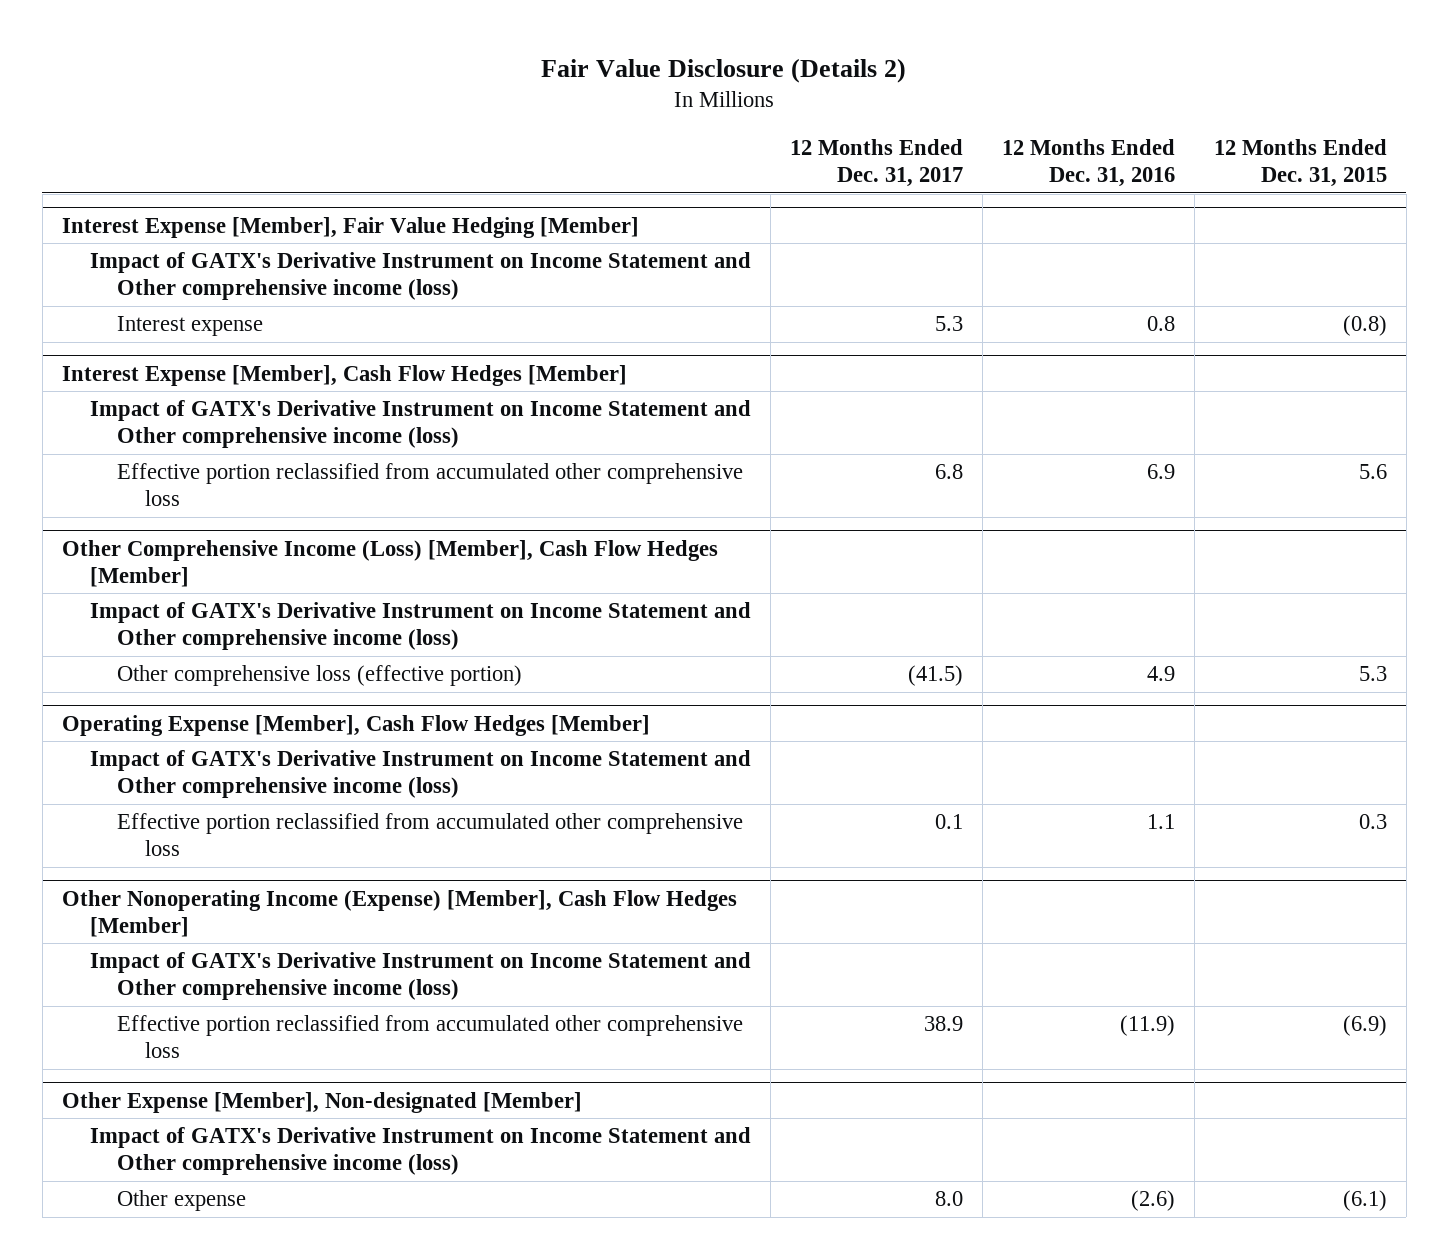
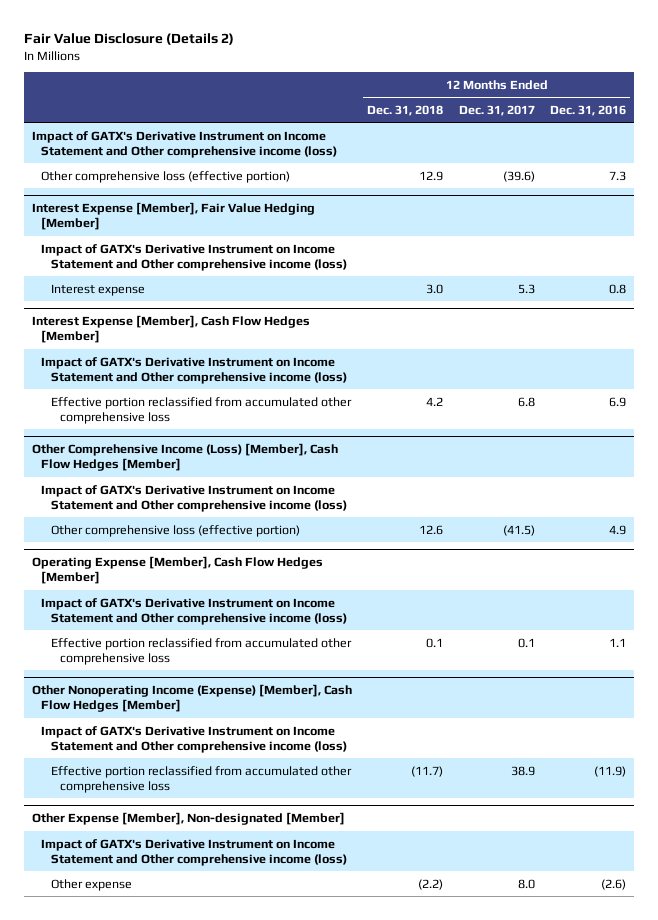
[1213,139,1387,188] 12 Months Ended Dec. 31, 2015 -> none
none -> [367,104,444,116] Dec. 31, 2018
none -> [31,130,338,158] Impact of GATX's Derivative Instrument on Income Statement and Other comprehensive income (loss)
none -> [41,170,291,183] Other comprehensive loss (effective portion)

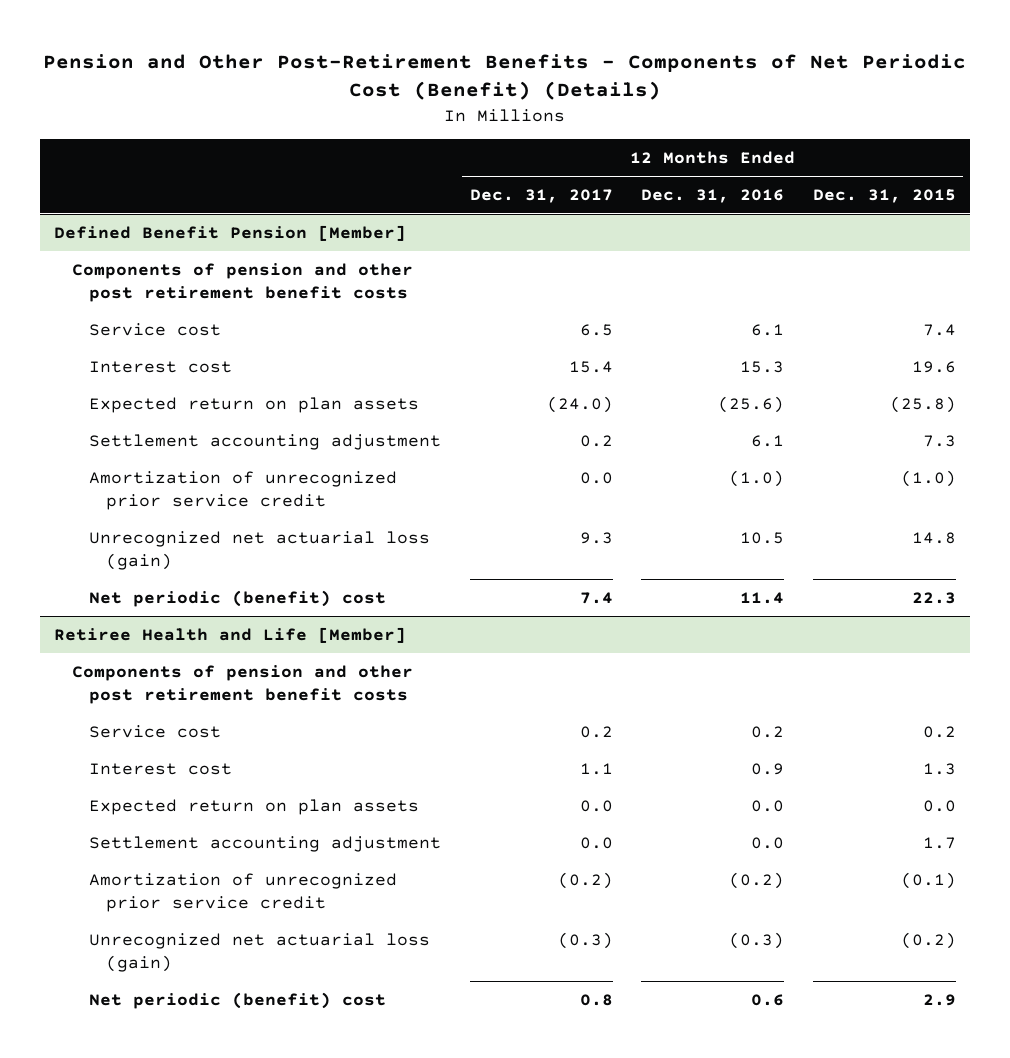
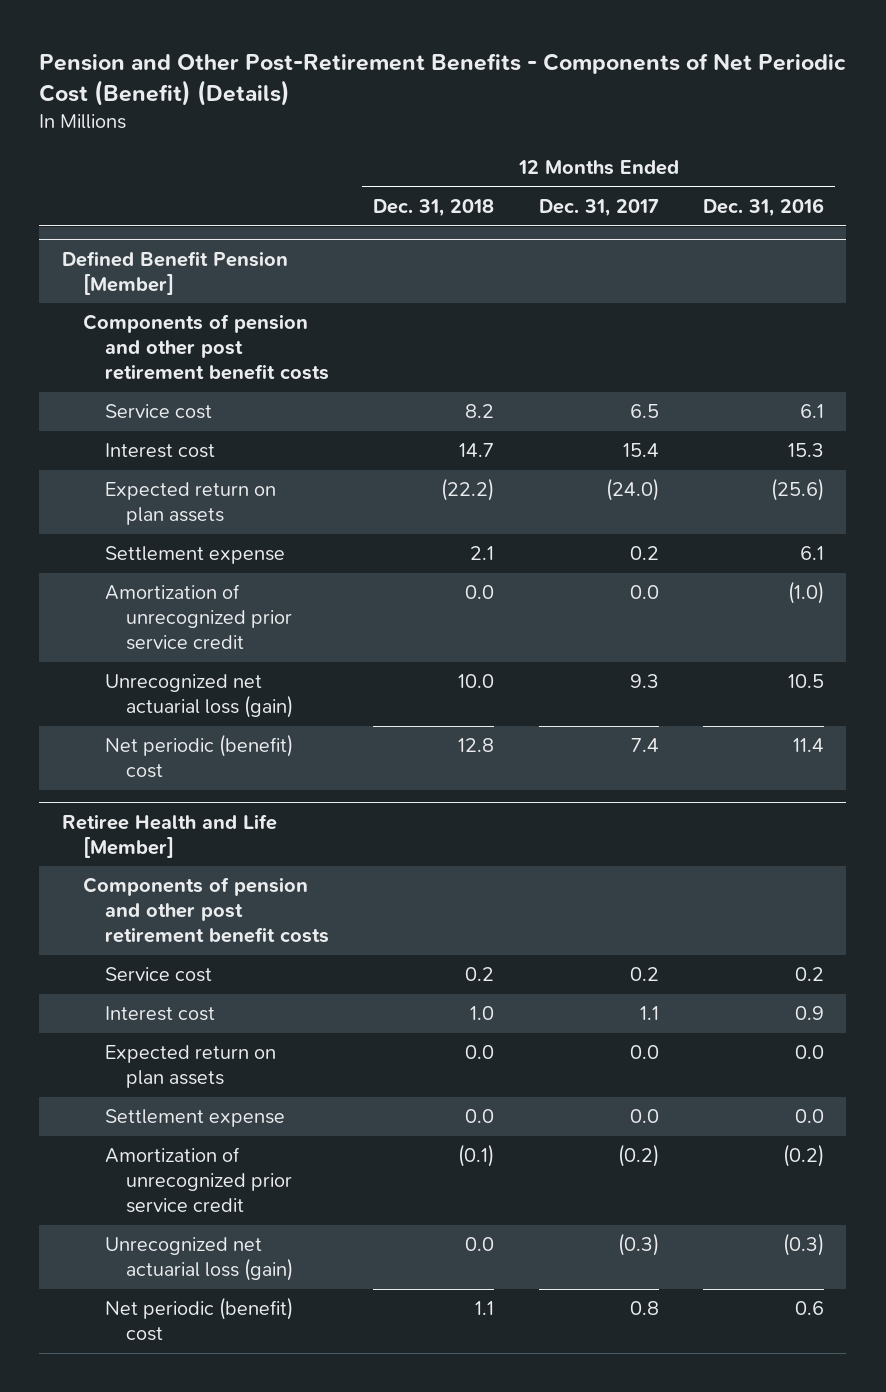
[813,188,957,203] Dec. 31, 2015 -> none
none -> [373,198,495,217] Dec. 31, 2018
[88,433,441,450] Settlement accounting adjustment -> [104,546,285,565] Settlement expense
[88,835,441,852] Settlement accounting adjustment -> [104,1109,285,1128] Settlement expense

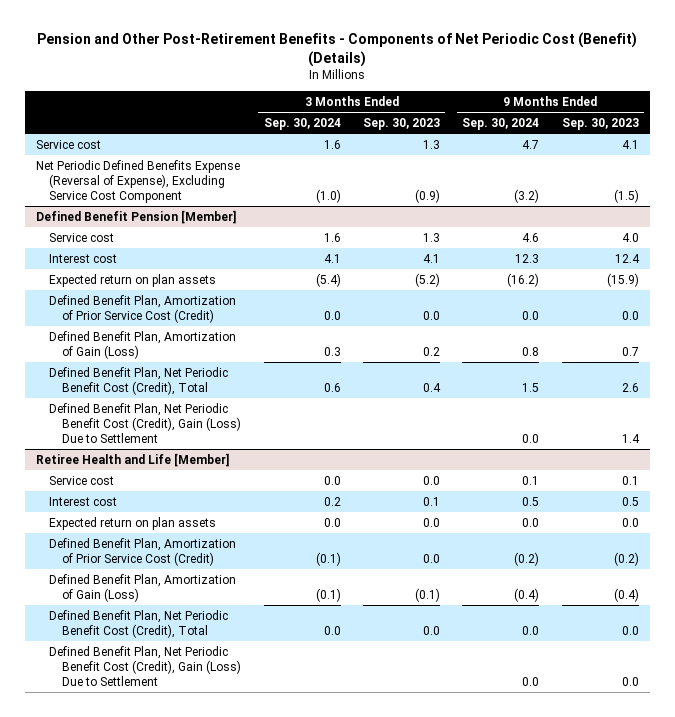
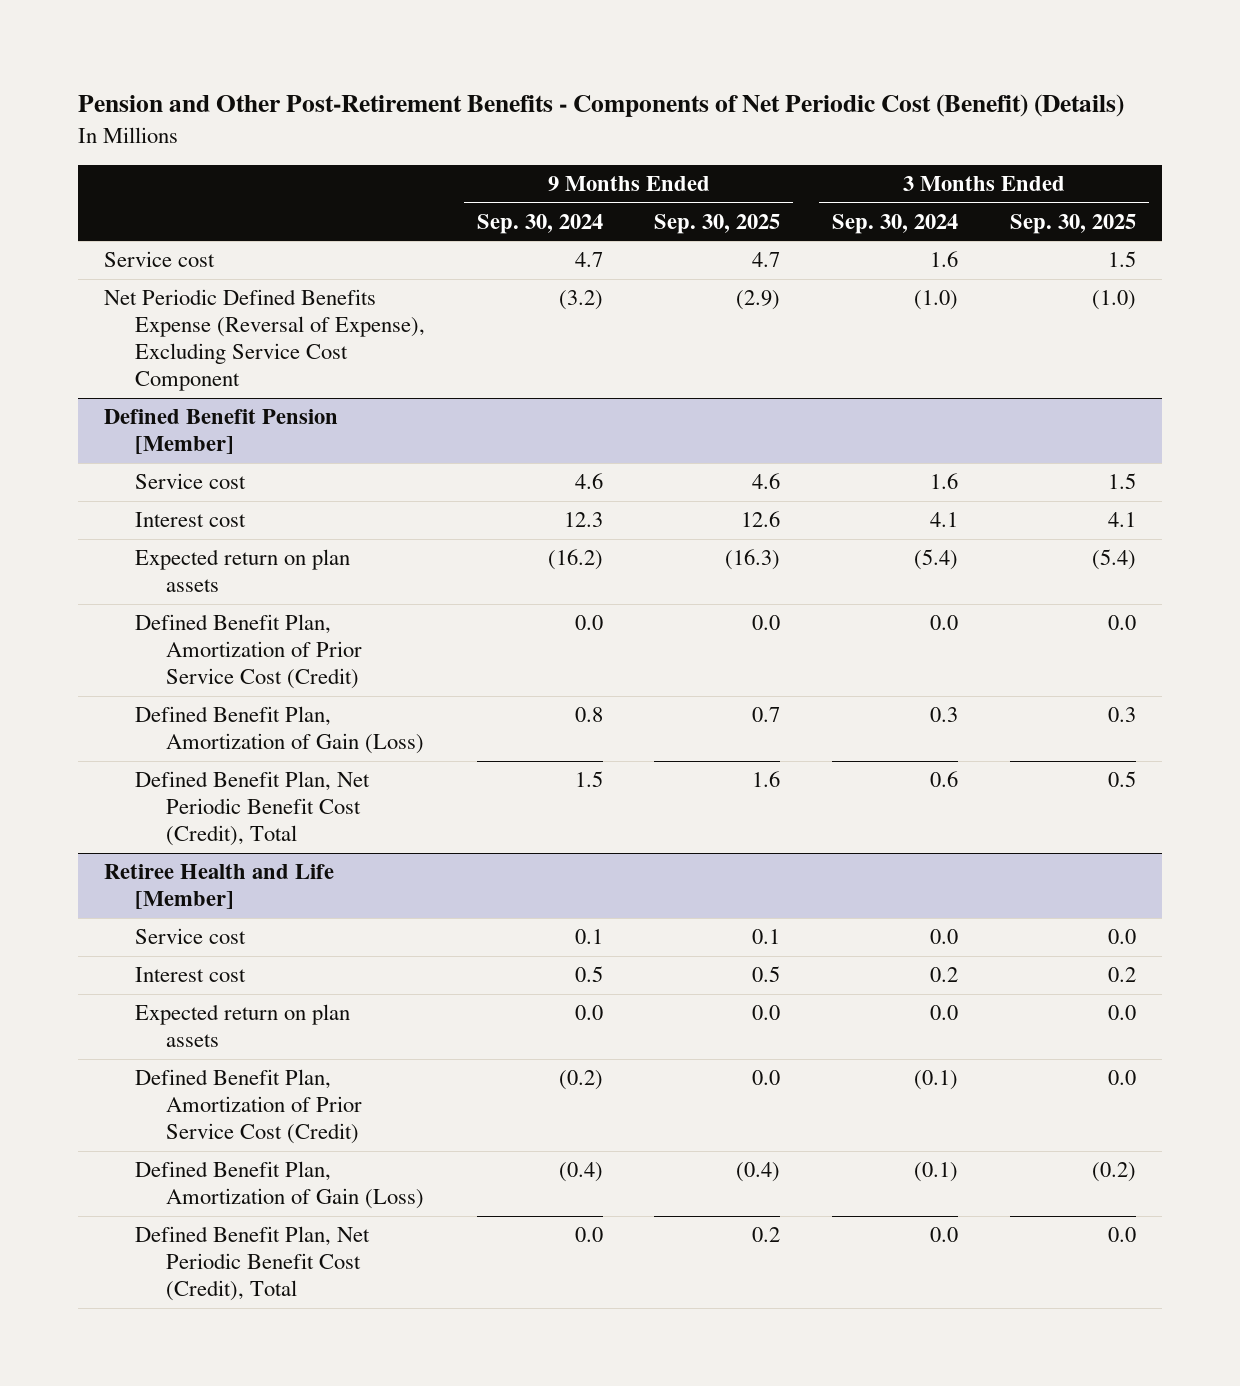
[362,118,440,131] Sep. 30, 2023 -> none
[561,118,639,131] Sep. 30, 2023 -> none
none -> [654,213,781,234] Sep. 30, 2025
none -> [1010,213,1137,234] Sep. 30, 2025
[49,402,242,444] Defined Benefit Plan, Net Periodic Benefit Cost (Credit), Gain (Loss) Due to Settlement -> none
[49,645,242,687] Defined Benefit Plan, Net Periodic Benefit Cost (Credit), Gain (Loss) Due to Settlement -> none

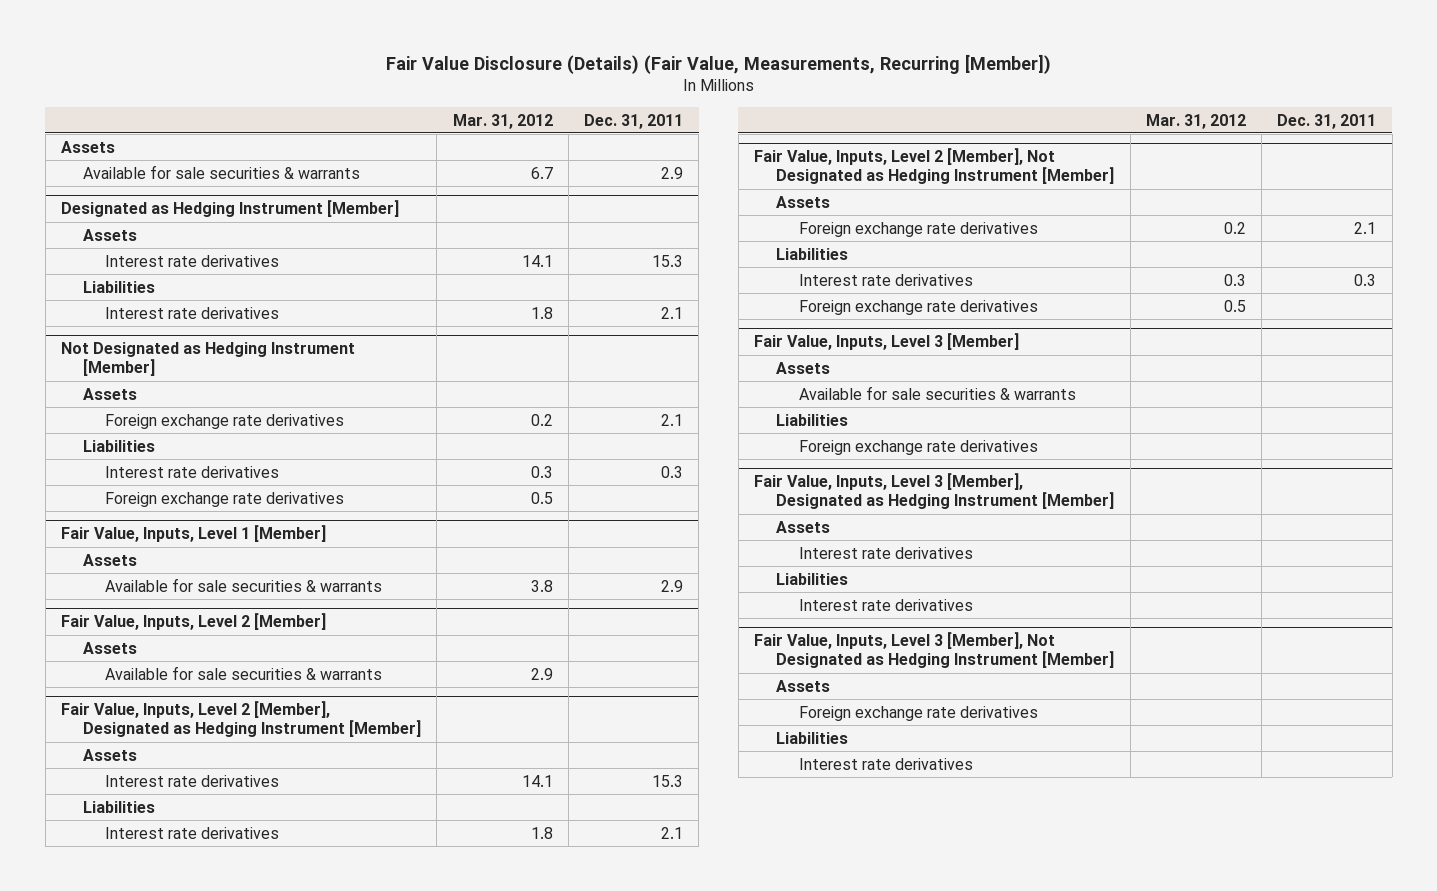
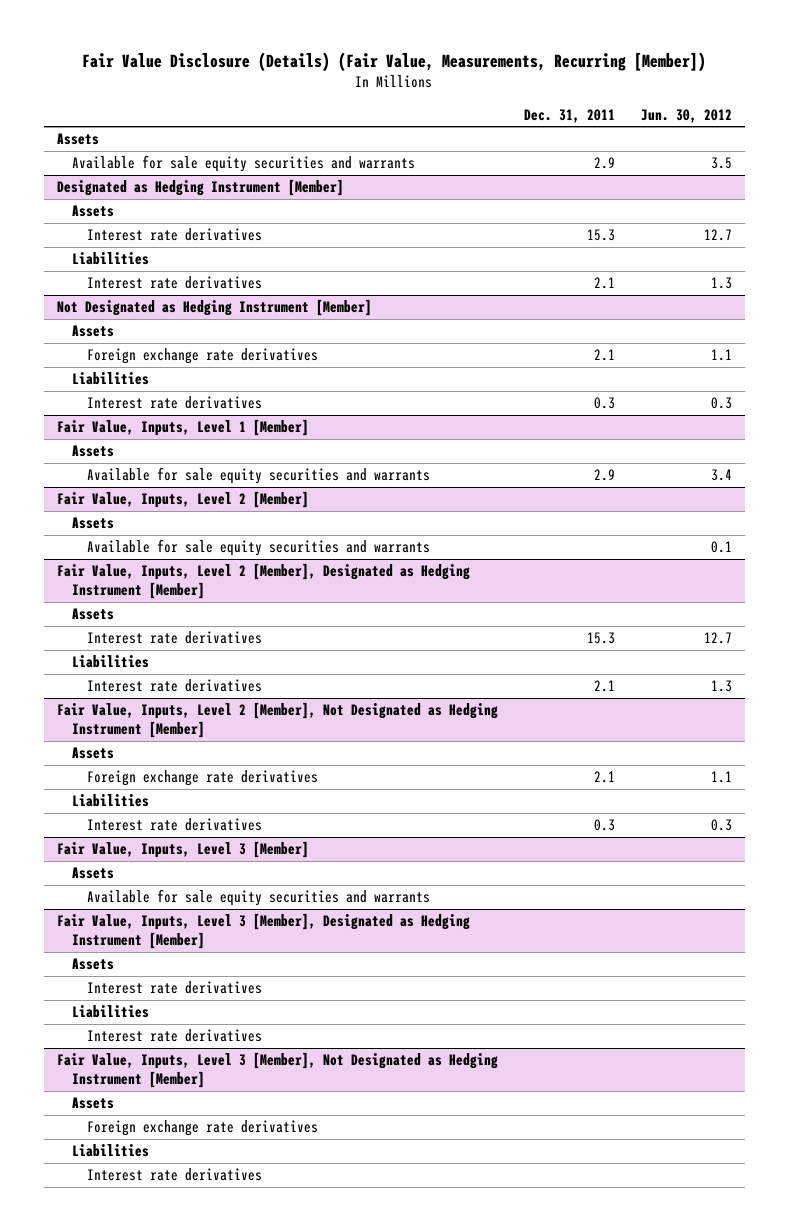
[452,113,553,129] Mar. 31, 2012 -> none
none -> [640,108,732,123] Jun. 30, 2012
[83,164,361,179] Available for sale securities & warrants -> [71,155,415,173] Available for sale equity securities and warrants
[105,491,345,507] Foreign exchange rate derivatives -> none
[105,577,383,592] Available for sale securities & warrants -> [86,467,430,485] Available for sale equity securities and warrants
[105,665,383,680] Available for sale securities & warrants -> [86,539,430,557] Available for sale equity securities and warrants
[798,299,1038,315] Foreign exchange rate derivatives -> none
[776,413,849,426] Liabilities -> none
[798,439,1038,455] Foreign exchange rate derivatives -> none
[798,385,1076,400] Available for sale securities & warrants -> [86,889,430,907] Available for sale equity securities and warrants

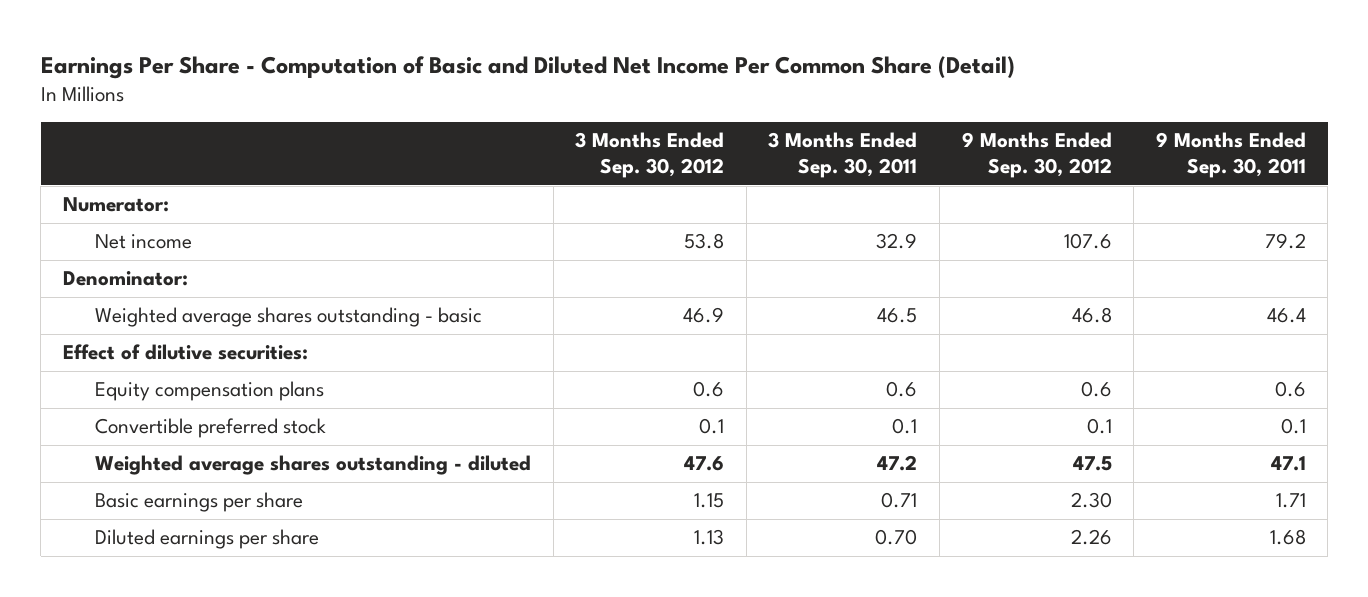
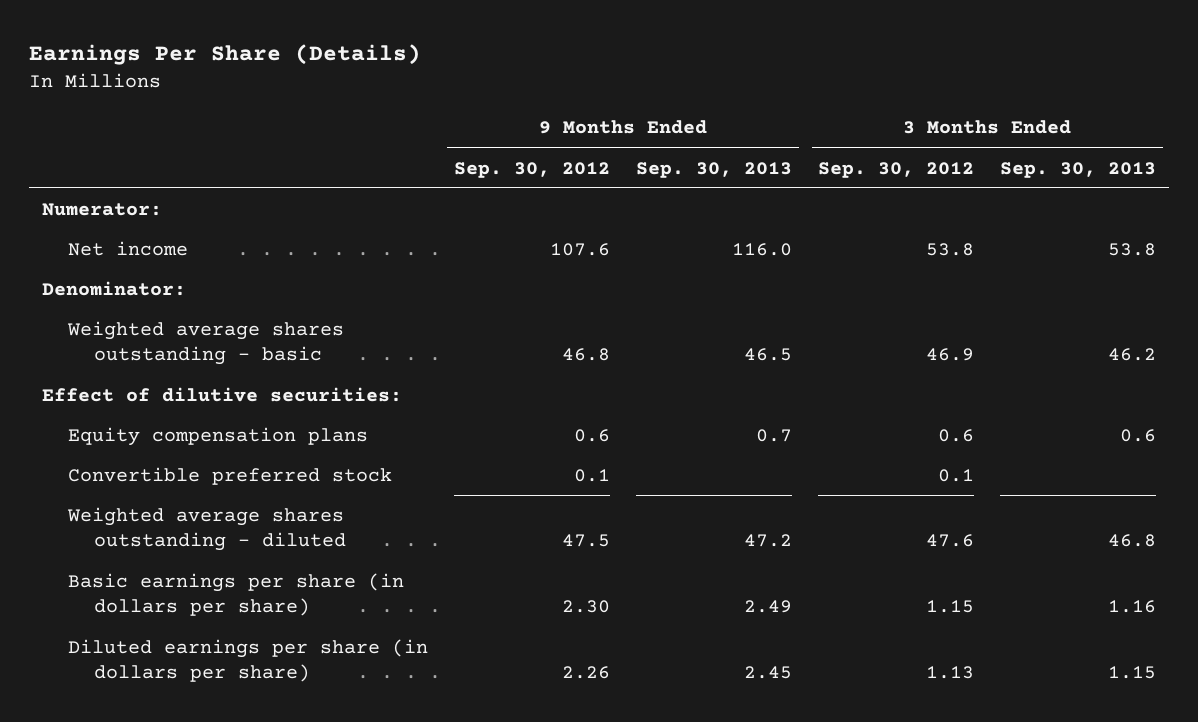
[40,55,1015,79] Earnings Per Share - Computation of Basic and Diluted Net Income Per Common Share (Detail) -> [28,44,421,66] Earnings Per Share (Details)
[768,132,918,179] 3 Months Ended Sep. 30, 2011 -> none
[1155,132,1306,179] 9 Months Ended Sep. 30, 2011 -> none
none -> [636,161,793,178] Sep. 30, 2013
none -> [1000,161,1157,178] Sep. 30, 2013
[95,492,304,513] Basic earnings per share -> [67,572,404,617] Basic earnings per share (in dollars per share)
[95,529,320,550] Diluted earnings per share -> [67,638,428,683] Diluted earnings per share (in dollars per share)

